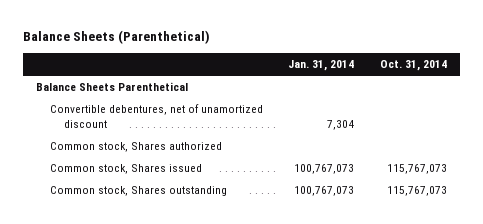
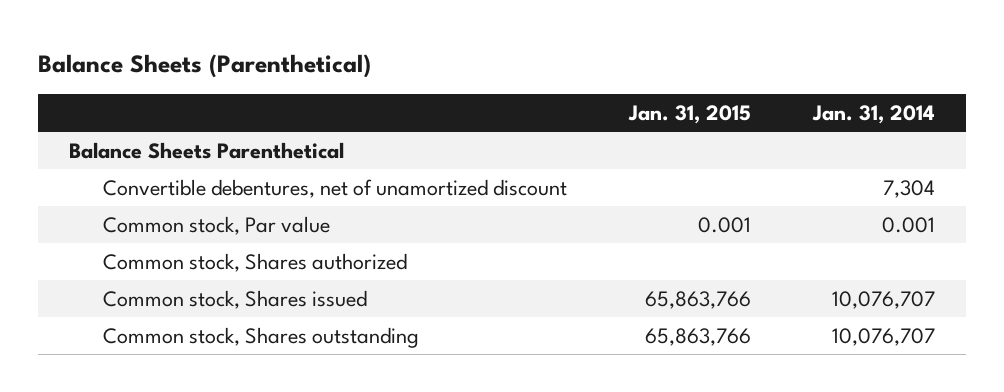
[379,60,447,72] Oct. 31, 2014 -> none
none -> [628,105,752,125] Jan. 31, 2015
none -> [103,215,331,235] Common stock, Par value
[294,164,355,175] 100,767,073 -> [832,290,936,309] 10,076,707
[294,186,355,197] 100,767,073 -> [832,327,936,346] 10,076,707

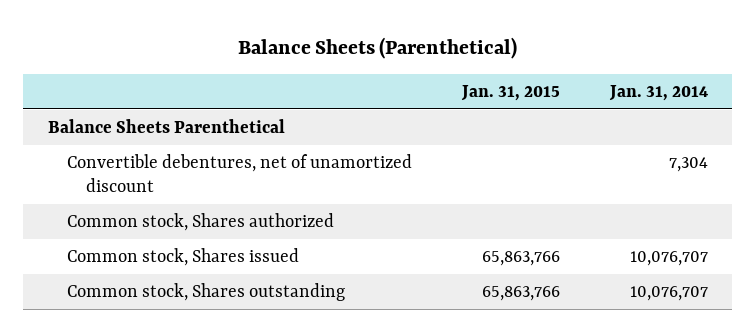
[103,215,331,235] Common stock, Par value -> none

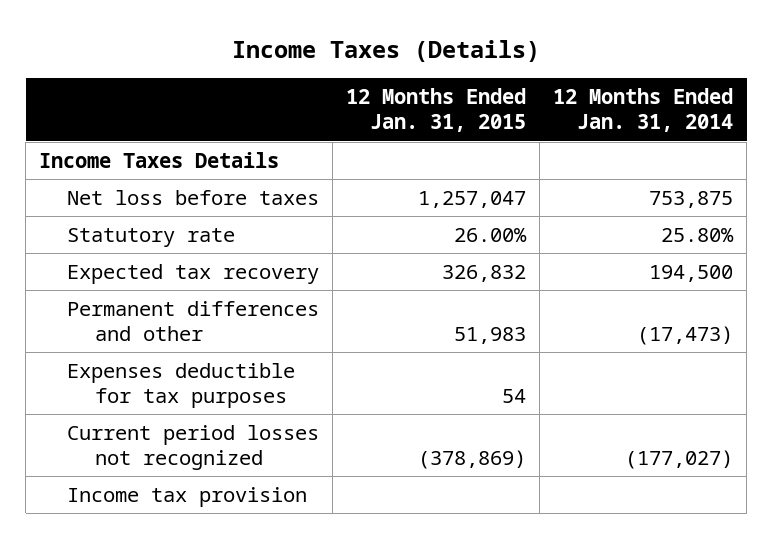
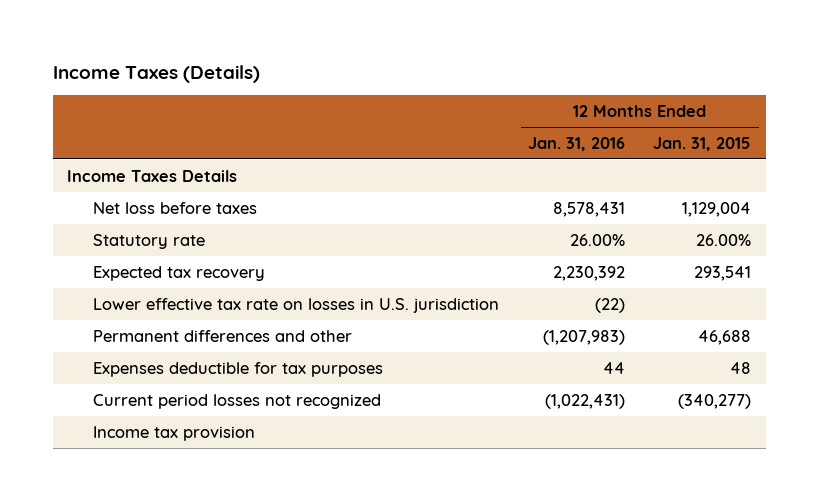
[553,88,734,133] 12 Months Ended Jan. 31, 2014 -> none
none -> [527,136,625,151] Jan. 31, 2016
[417,191,526,209] 1,257,047 -> [682,201,752,217] 1,129,004
[441,265,526,283] 326,832 -> [694,265,752,281] 293,541
none -> [93,297,500,313] Lower effective tax rate on losses in U.S. jurisdiction
[453,327,526,345] 51,983 -> [698,329,752,345] 46,688
[501,389,526,404] 54 -> [730,361,752,374] 48
[417,450,526,470] (378,869) -> [678,393,752,409] (340,277)

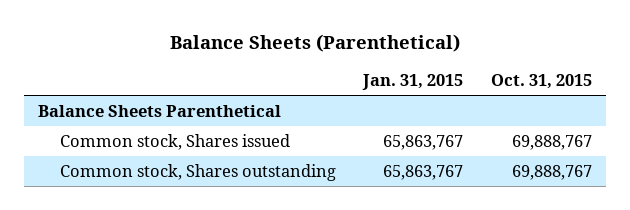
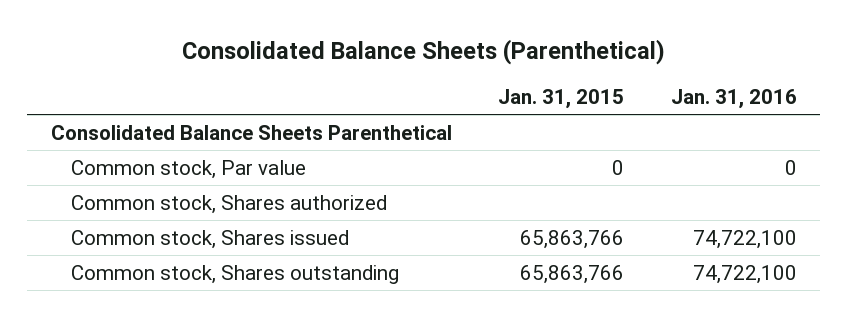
[169,33,460,52] Balance Sheets (Parenthetical) -> [181,38,665,65] Consolidated Balance Sheets (Parenthetical)
[491,74,593,90] Oct. 31, 2015 -> none
none -> [670,88,797,109] Jan. 31, 2016
[37,104,281,117] Balance Sheets Parenthetical -> [50,124,452,140] Consolidated Balance Sheets Parenthetical
none -> [71,159,307,179] Common stock, Par value
none -> [71,194,388,214] Common stock, Shares authorized
[383,134,464,150] 65,863,767 -> [520,229,625,249] 65,863,766
[383,164,464,180] 65,863,767 -> [520,264,625,284] 65,863,766

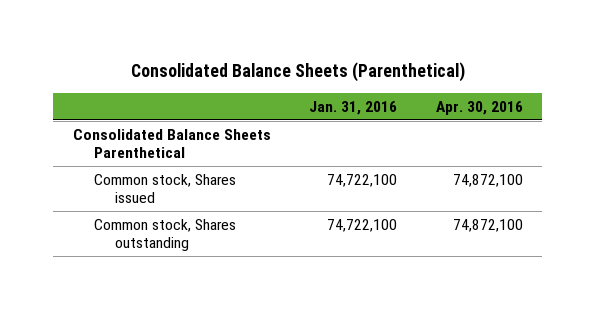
[498,88,625,109] Jan. 31, 2015 -> none
none -> [436,100,524,115] Apr. 30, 2016
[71,159,307,179] Common stock, Par value -> none
[71,194,388,214] Common stock, Shares authorized -> none

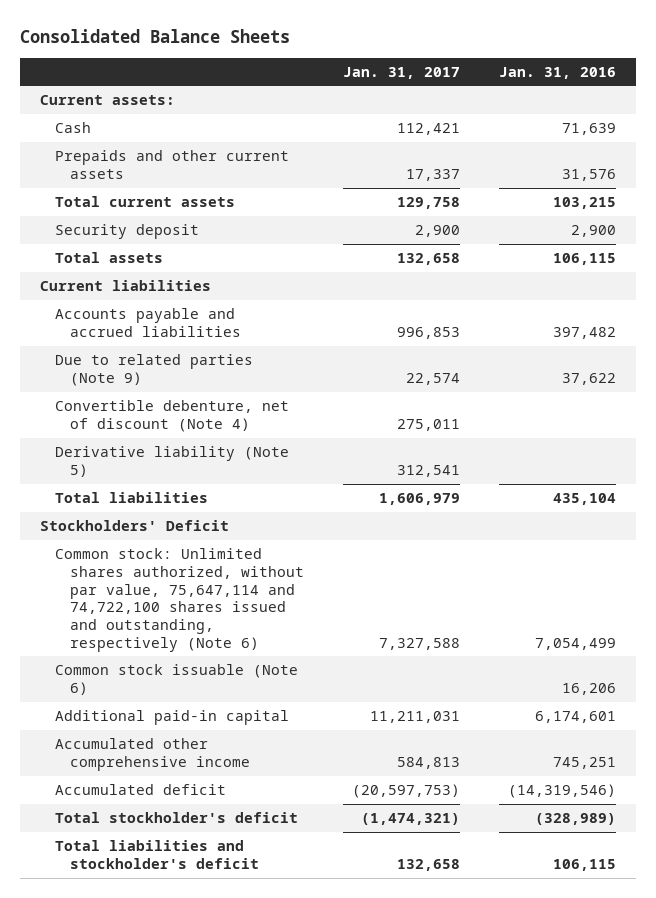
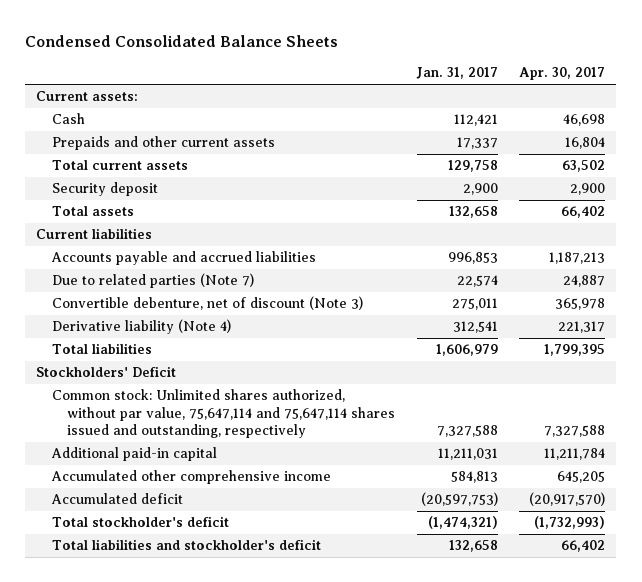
[20,29,291,44] Consolidated Balance Sheets -> [25,35,339,48] Condensed Consolidated Balance Sheets
[499,66,617,79] Jan. 31, 2016 -> none
none -> [519,67,606,81] Apr. 30, 2017
[54,354,253,386] Due to related parties (Note 9) -> [51,273,254,289] Due to related parties (Note 7)
[54,400,289,432] Convertible debenture, net of discount (Note 4) -> [51,296,363,311] Convertible debenture, net of discount (Note 3)
[54,446,289,477] Derivative liability (Note 5) -> [51,319,231,335] Derivative liability (Note 4)
[54,664,298,695] Common stock issuable (Note 6) -> none
[54,548,305,652] Common stock: Unlimited shares authorized, without par value, 75,647,114 and 74,722,100 shares issued and outstanding, respectively (Note 6) -> [51,389,395,439] Common stock: Unlimited shares authorized, without par value, 75,647,114 and 75,647,114 shares issued and outstanding, respectively

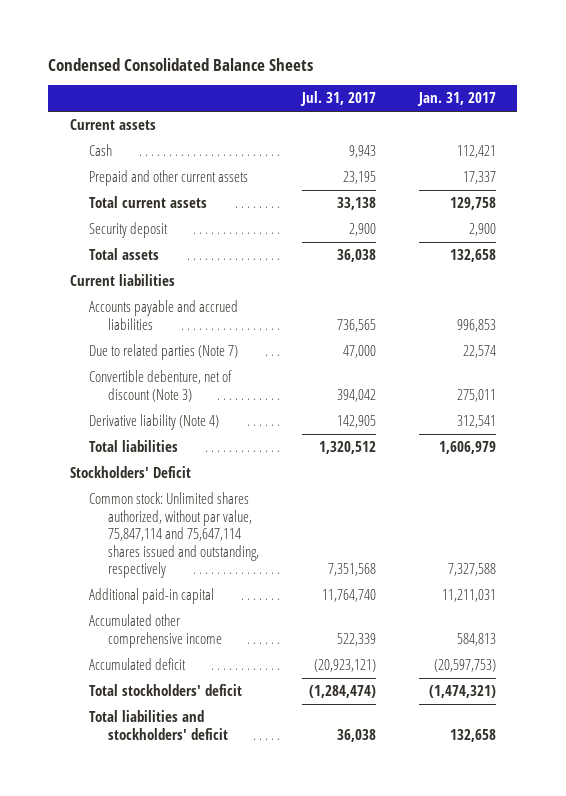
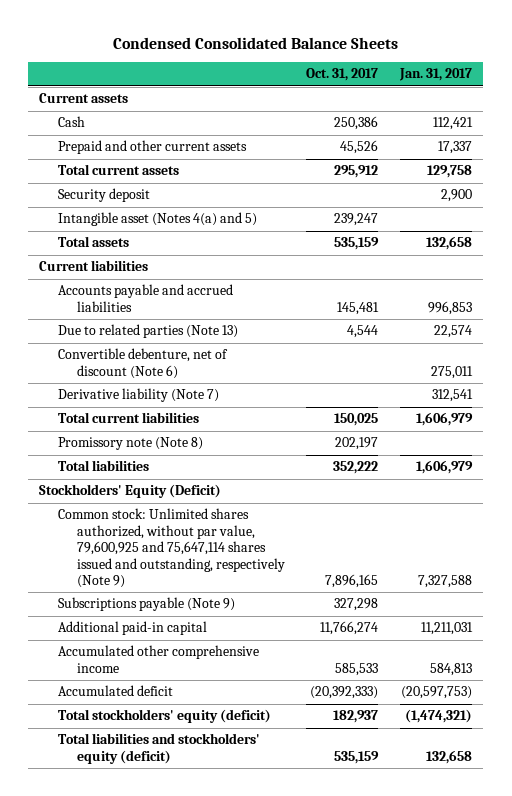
[299,91,376,107] Jul. 31, 2017 -> none
none -> [306,68,379,82] Oct. 31, 2017
none -> [57,212,257,227] Intangible asset (Notes 4(a) and 5)
[88,344,238,361] Due to related parties (Note 7) -> [57,324,238,339] Due to related parties (Note 13)
[88,370,232,402] Convertible debenture, net of discount (Note 3) -> [57,348,228,379] Convertible debenture, net of discount (Note 6)
[88,414,219,431] Derivative liability (Note 4) -> [57,388,219,403] Derivative liability (Note 7)
none -> [57,412,199,424] Total current liabilities
none -> [57,437,203,451] Promissory note (Note 8)
[69,466,191,479] Stockholders' Deficit -> [39,484,222,499] Stockholders' Equity (Deficit)
[88,492,260,579] Common stock: Unlimited shares authorized, without par value, 75,847,114 and 75,647,114 shares issued and outstanding, respectively -> [57,508,285,589] Common stock: Unlimited shares authorized, without par value, 79,600,925 and 75,647,114 shares issued and outstanding, respectively (Note 9)
none -> [57,597,235,612] Subscriptions payable (Note 9)
[88,684,242,697] Total stockholders' deficit -> [57,709,271,724] Total stockholders' equity (deficit)
[88,710,229,740] Total liabilities and stockholders' deficit -> [57,733,260,764] Total liabilities and stockholders' equity (deficit)

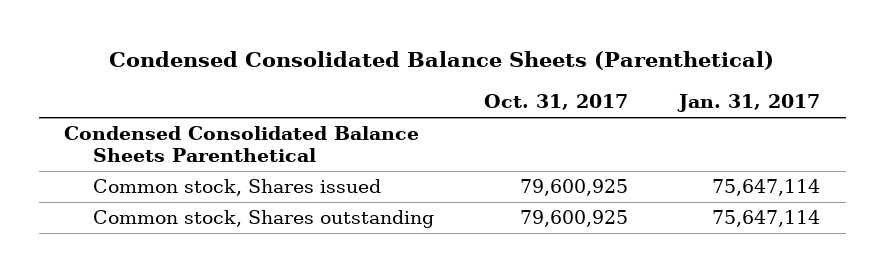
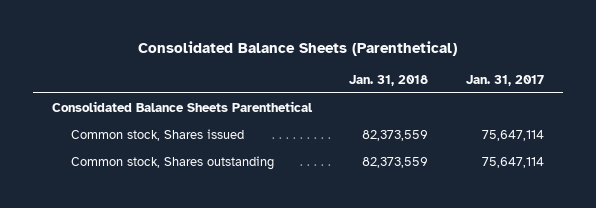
[109,51,775,71] Condensed Consolidated Balance Sheets (Parenthetical) -> [137,41,457,57] Consolidated Balance Sheets (Parenthetical)
[484,93,629,110] Oct. 31, 2017 -> none
none -> [349,75,429,87] Jan. 31, 2018
[64,126,420,162] Condensed Consolidated Balance Sheets Parenthetical -> [51,100,313,112] Consolidated Balance Sheets Parenthetical

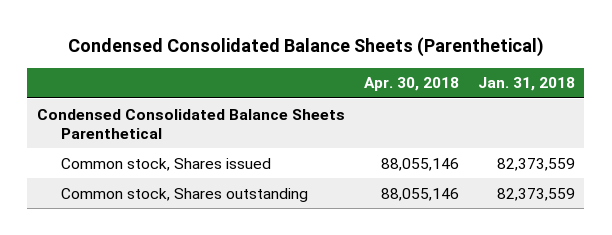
[137,41,457,57] Consolidated Balance Sheets (Parenthetical) -> [67,36,544,57] Condensed Consolidated Balance Sheets (Parenthetical)
[466,75,545,87] Jan. 31, 2017 -> none
none -> [363,77,459,92] Apr. 30, 2018
[51,100,313,112] Consolidated Balance Sheets Parenthetical -> [36,108,345,139] Condensed Consolidated Balance Sheets Parenthetical

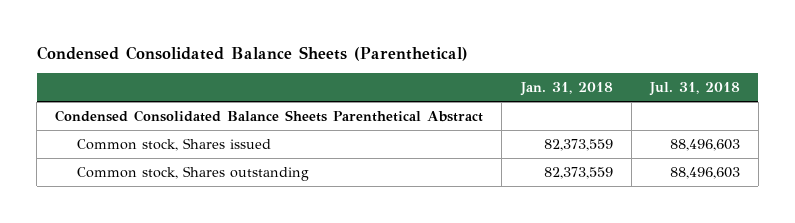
[363,77,459,92] Apr. 30, 2018 -> none
none -> [648,82,740,97] Jul. 31, 2018
[36,108,345,139] Condensed Consolidated Balance Sheets Parenthetical -> [55,109,484,122] Condensed Consolidated Balance Sheets Parenthetical Abstract

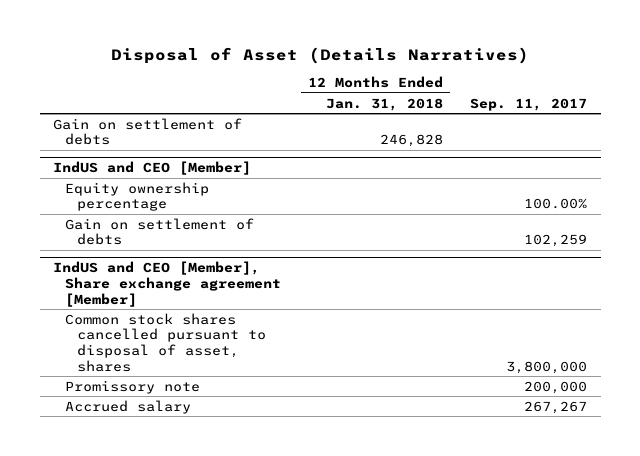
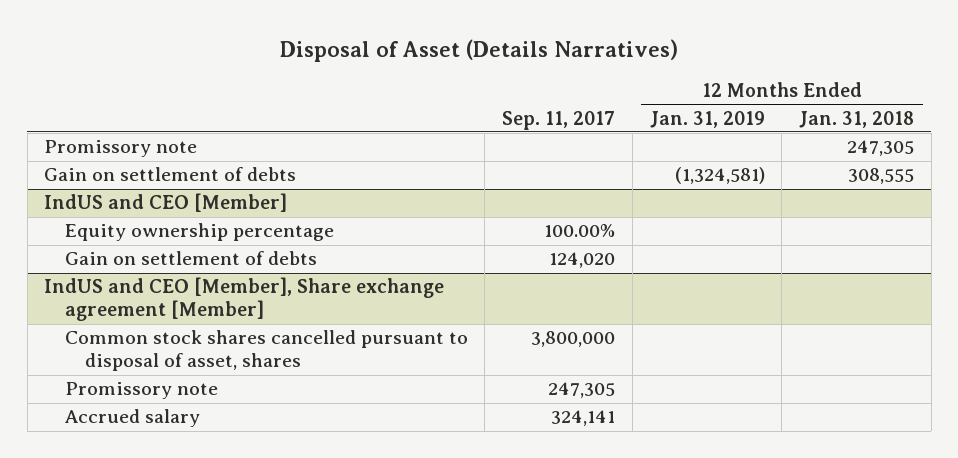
none -> [649,110,765,128] Jan. 31, 2019
none -> [44,140,198,158] Promissory note
[380,134,444,148] 246,828 -> [847,168,914,185] 308,555
[524,234,588,248] 102,259 -> [549,252,616,269] 124,020
[524,380,588,394] 200,000 -> [548,382,616,399] 247,305
[524,400,588,414] 267,267 -> [551,410,616,427] 324,141

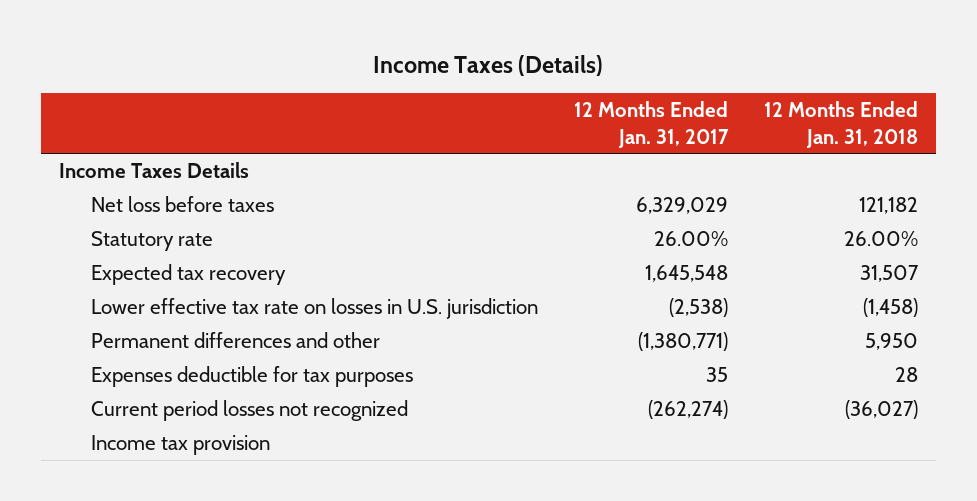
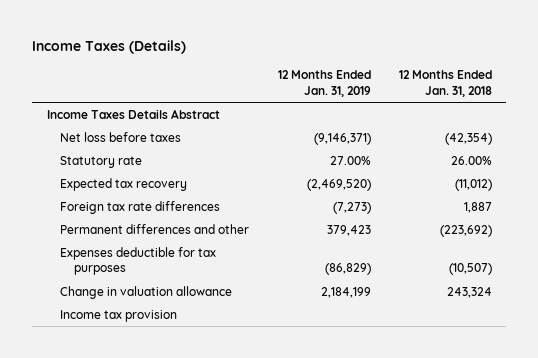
[574,101,730,148] 12 Months Ended Jan. 31, 2017 -> none
none -> [277,70,371,97] 12 Months Ended Jan. 31, 2019
[58,162,249,179] Income Taxes Details -> [46,108,220,119] Income Taxes Details Abstract
[859,197,919,215] 121,182 -> [444,132,492,145] (42,354)
[91,298,539,320] Lower effective tax rate on losses in U.S. jurisdiction -> none
[91,400,409,422] Current period losses not recognized -> none
[860,265,920,283] 31,507 -> [454,178,492,191] (11,012)
none -> [60,200,221,214] Foreign tax rate differences
[865,333,919,351] 5,950 -> [439,224,492,237] (223,692)
[895,367,919,383] 28 -> [448,263,492,276] (10,507)
none -> [60,285,233,299] Change in valuation allowance

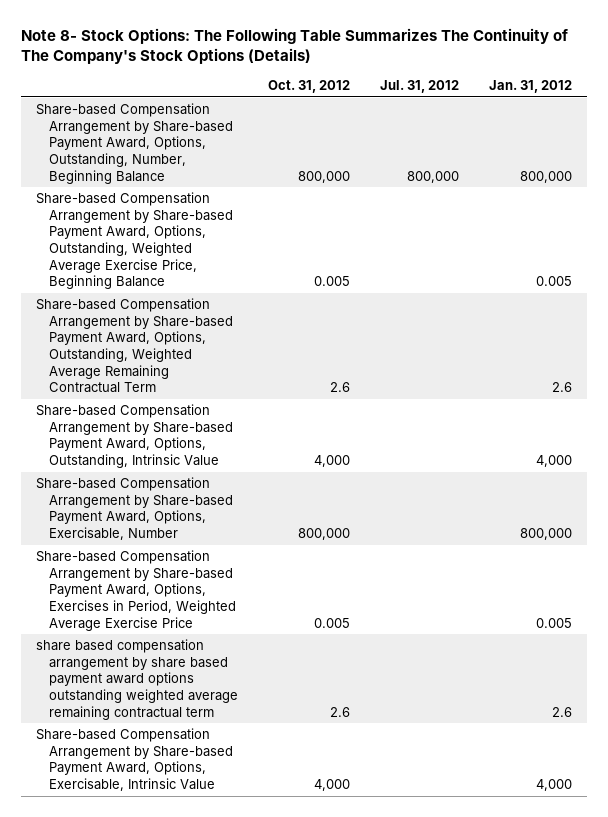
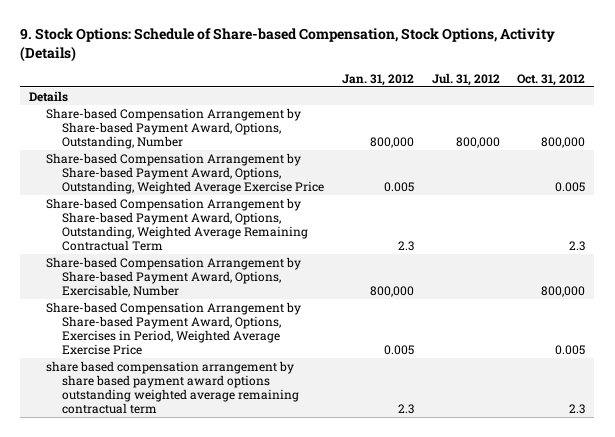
[21,28,569,65] Note 8- Stock Options: The Following Table Summarizes The Continuity of The Company's Stock Options (Details) -> [20,27,556,62] 9. Stock Options: Schedule of Share-based Compensation, Stock Options, Activity (Details)
[36,404,234,469] Share-based Compensation Arrangement by Share-based Payment Award, Options, Outstanding, Intrinsic Value -> none
none -> [29,90,69,102] Details
[36,103,234,184] Share-based Compensation Arrangement by Share-based Payment Award, Options, Outstanding, Number, Beginning Balance -> [45,107,301,150] Share-based Compensation Arrangement by Share-based Payment Award, Options, Outstanding, Number
[36,192,234,290] Share-based Compensation Arrangement by Share-based Payment Award, Options, Outstanding, Weighted Average Exercise Price, Beginning Balance -> [45,152,324,195] Share-based Compensation Arrangement by Share-based Payment Award, Options, Outstanding, Weighted Average Exercise Price
[330,382,351,393] 2.6 -> [569,241,586,252] 2.3
[551,382,572,393] 2.6 -> [397,241,414,252] 2.3
[36,728,234,792] Share-based Compensation Arrangement by Share-based Payment Award, Options, Exercisable, Intrinsic Value -> none
[330,706,351,717] 2.6 -> [569,404,586,415] 2.3
[551,706,572,717] 2.6 -> [397,404,414,415] 2.3

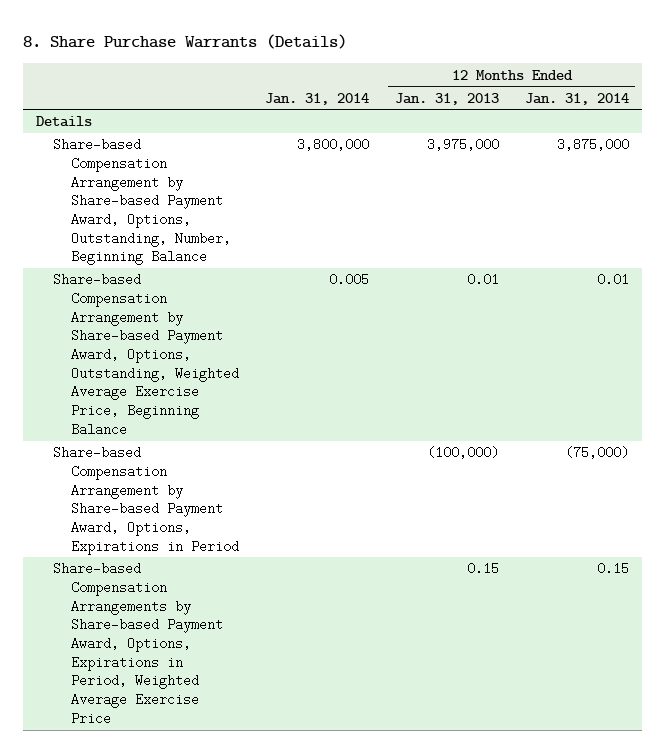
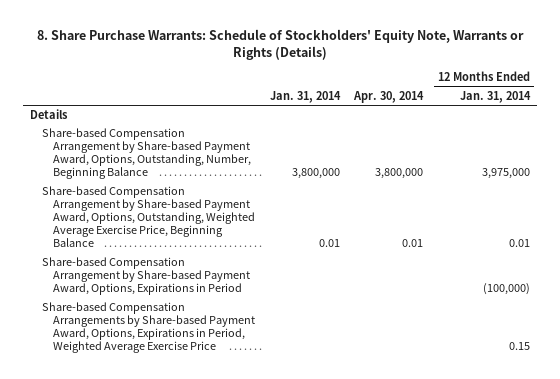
[22,34,347,50] 8. Share Purchase Warrants (Details) -> [37,29,525,61] 8. Share Purchase Warrants: Schedule of Stockholders' Equity Note, Warrants or Rights (Details)
[394,92,499,105] Jan. 31, 2013 -> none
none -> [353,90,425,103] Apr. 30, 2014
[556,138,629,152] 3,875,000 -> [481,168,530,180] 3,975,000
[328,273,369,287] 0.005 -> [318,239,340,248] 0.01
[564,446,629,460] (75,000) -> [482,283,530,296] (100,000)

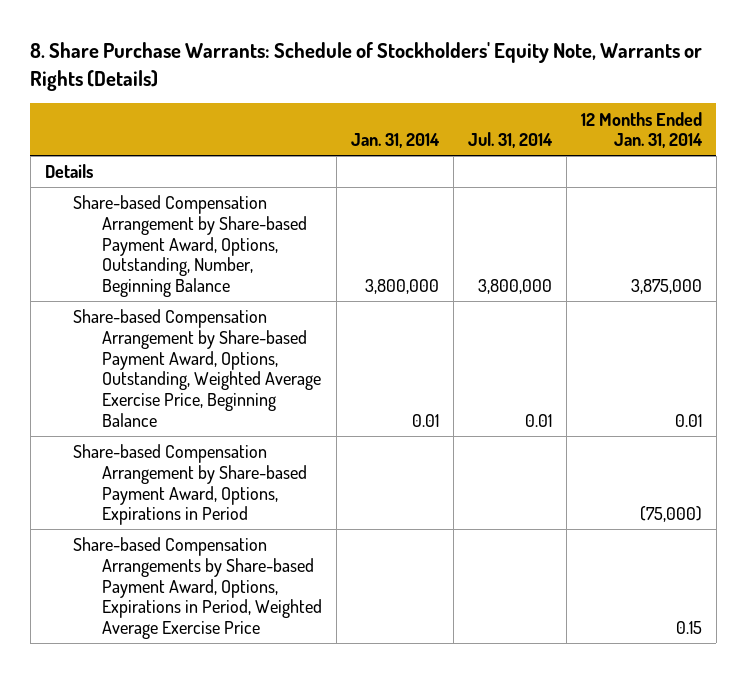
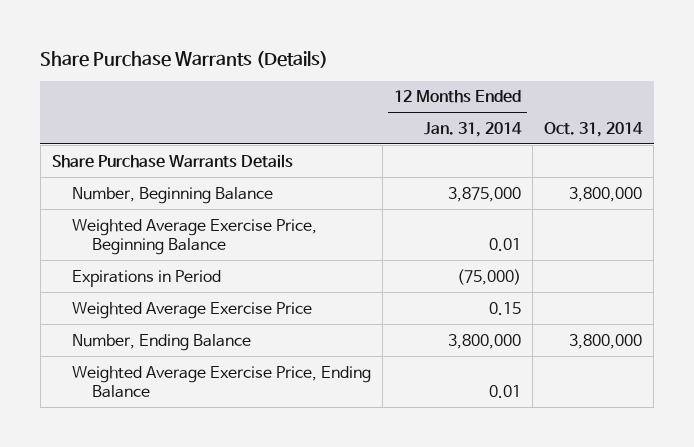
[30,41,703,91] 8. Share Purchase Warrants: Schedule of Stockholders' Equity Note, Warrants or Rights (Details) -> [40,50,329,68] Share Purchase Warrants (Details)
[350,133,440,149] Jan. 31, 2014 -> none
[467,132,553,149] Jul. 31, 2014 -> none
none -> [544,121,644,137] Oct. 31, 2014
[44,164,93,179] Details -> none
[73,309,321,427] Share-based Compensation Arrangement by Share-based Payment Award, Options, Outstanding, Weighted Average Exercise Price, Beginning Balance -> none
none -> [51,153,293,168] Share Purchase Warrants Details
[73,195,307,298] Share-based Compensation Arrangement by Share-based Payment Award, Options, Outstanding, Number, Beginning Balance -> [71,186,273,204] Number, Beginning Balance
none -> [71,218,317,255] Weighted Average Exercise Price, Beginning Balance
[73,444,307,526] Share-based Compensation Arrangement by Share-based Payment Award, Options, Expirations in Period -> [71,269,221,287] Expirations in Period
[73,537,322,640] Share-based Compensation Arrangements by Share-based Payment Award, Options, Expirations in Period, Weighted Average Exercise Price -> [71,301,312,319] Weighted Average Exercise Price
none -> [71,333,251,351] Number, Ending Balance
none -> [71,365,371,398] Weighted Average Exercise Price, Ending Balance

